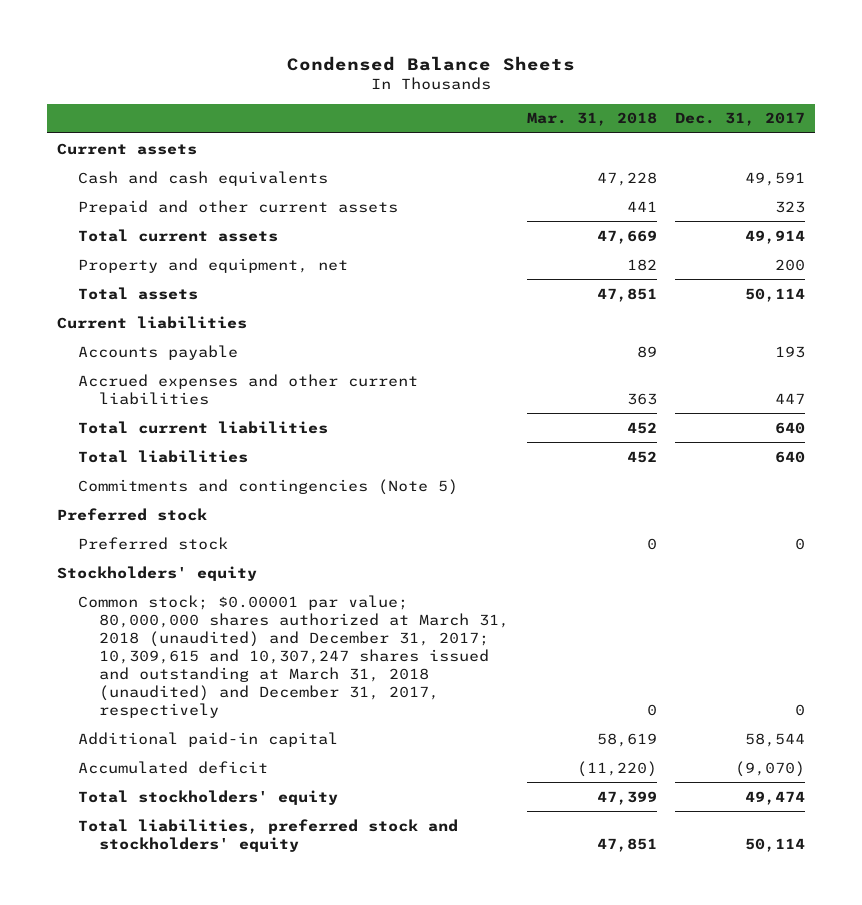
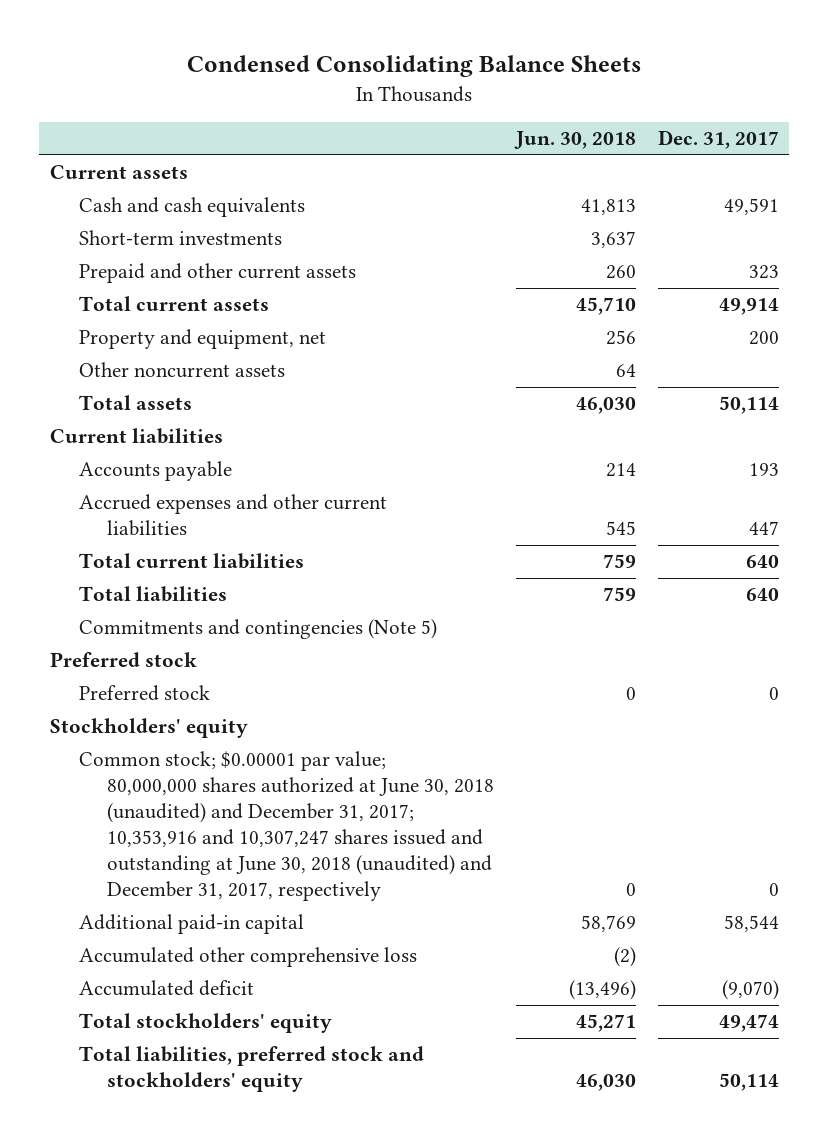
[286,55,575,71] Condensed Balance Sheets -> [187,55,642,78] Condensed Consolidating Balance Sheets
[526,112,657,127] Mar. 31, 2018 -> none
none -> [513,131,636,150] Jun. 30, 2018
none -> [78,230,282,246] Short-term investments
none -> [78,362,285,379] Other noncurrent assets
[77,594,509,719] Common stock; $0.00001 par value; 80,000,000 shares authorized at March 31, 2018 (unaudited) and December 31, 2017; 10,309,615 and 10,307,247 shares issued and outstanding at March 31, 2018 (unaudited) and December 31, 2017, respectively -> [78,751,495,902] Common stock; $0.00001 par value; 80,000,000 shares authorized at June 30, 2018 (unaudited) and December 31, 2017; 10,353,916 and 10,307,247 shares issued and outstanding at June 30, 2018 (unaudited) and December 31, 2017, respectively
none -> [78,947,417,968] Accumulated other comprehensive loss

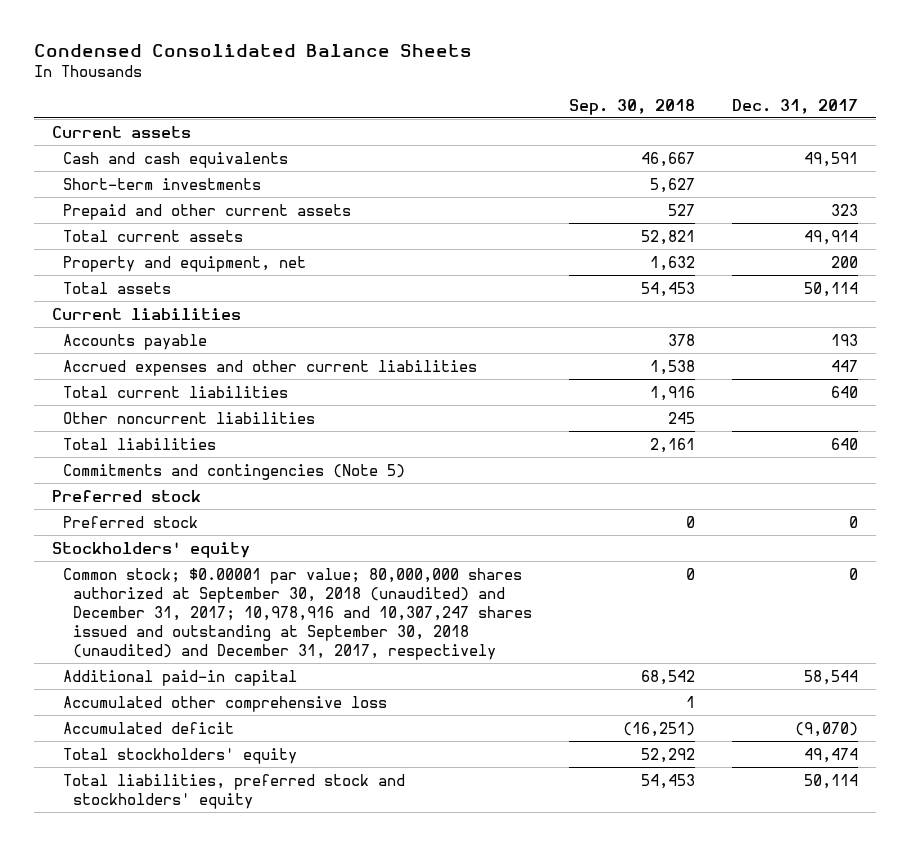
[187,55,642,78] Condensed Consolidating Balance Sheets -> [33,44,472,58] Condensed Consolidated Balance Sheets
[513,131,636,150] Jun. 30, 2018 -> none
none -> [569,98,696,115] Sep. 30, 2018
[78,362,285,379] Other noncurrent assets -> none
none -> [62,411,315,424] Other noncurrent liabilities
[78,751,495,902] Common stock; $0.00001 par value; 80,000,000 shares authorized at June 30, 2018 (unaudited) and December 31, 2017; 10,353,916 and 10,307,247 shares issued and outstanding at June 30, 2018 (unaudited) and December 31, 2017, respectively -> [62,567,533,660] Common stock; $0.00001 par value; 80,000,000 shares authorized at September 30, 2018 (unaudited) and December 31, 2017; 10,978,916 and 10,307,247 shares issued and outstanding at September 30, 2018 (unaudited) and December 31, 2017, respectively

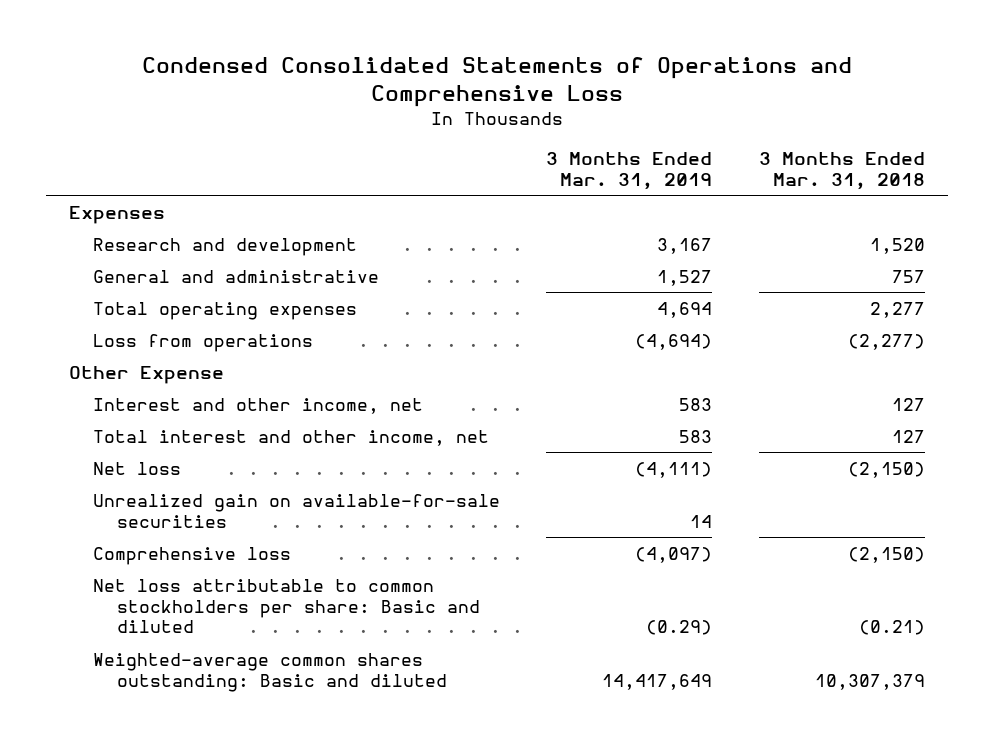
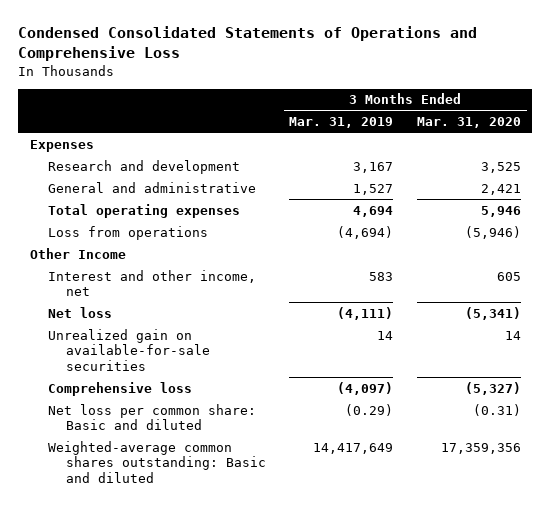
[758,152,925,191] 3 Months Ended Mar. 31, 2018 -> none
none -> [416,117,521,129] Mar. 31, 2020
[68,365,224,384] Other Expense -> [29,247,126,259] Other Income
[92,429,489,446] Total interest and other income, net -> none
[92,578,481,634] Net loss attributable to common stockholders per share: Basic and diluted -> [47,403,256,431] Net loss per common share: Basic and diluted

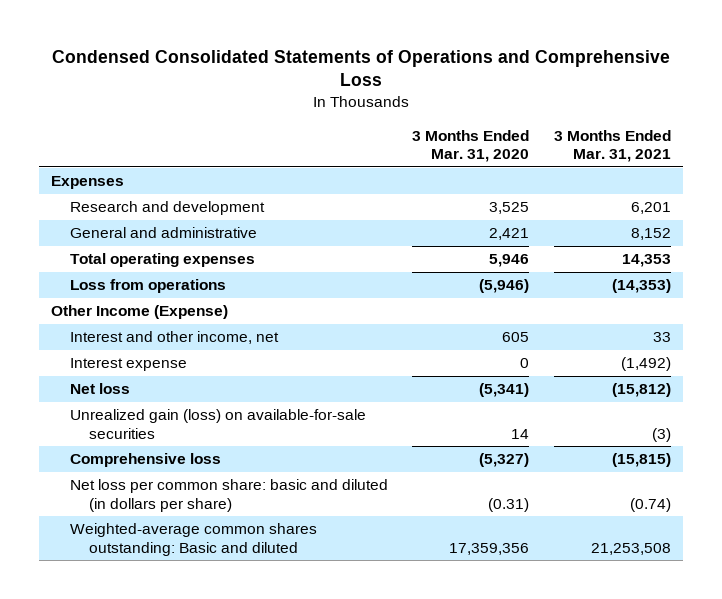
[289,117,394,129] Mar. 31, 2019 -> none
none -> [553,129,671,163] 3 Months Ended Mar. 31, 2021
[29,247,126,259] Other Income -> [51,305,229,320] Other Income (Expense)
none -> [69,358,187,372] Interest expense
[47,328,211,371] Unrealized gain on available-for-sale securities -> [69,409,366,439] Unrealized gain (loss) on available-for-sale securities
[47,403,256,431] Net loss per common share: Basic and diluted -> [69,479,388,512] Net loss per common share: basic and diluted (in dollars per share)

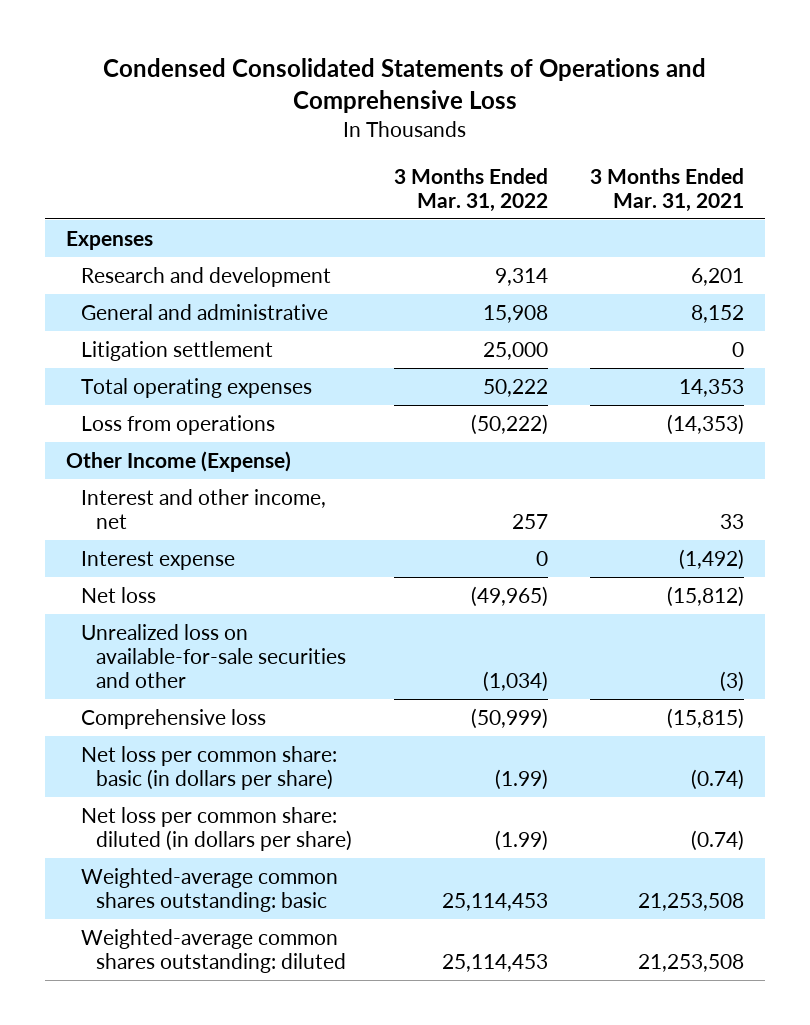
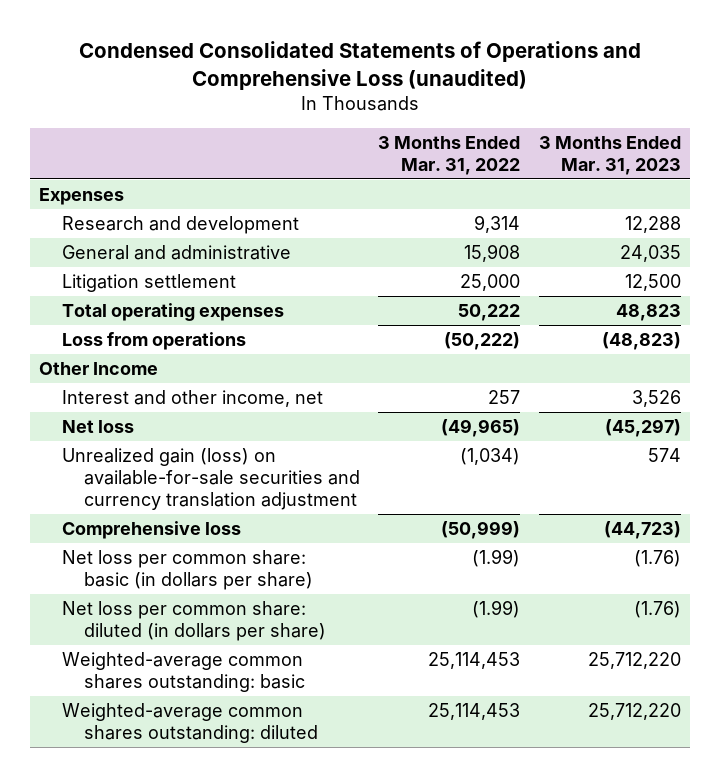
[102,57,706,114] Condensed Consolidated Statements of Operations and Comprehensive Loss -> [78,40,641,90] Condensed Consolidated Statements of Operations and Comprehensive Loss (unaudited)
[590,167,745,212] 3 Months Ended Mar. 31, 2021 -> none
none -> [538,135,681,176] 3 Months Ended Mar. 31, 2023
[65,450,291,472] Other Income (Expense) -> [38,361,158,375] Other Income
[80,550,235,570] Interest expense -> none
[80,623,347,689] Unrealized loss on available-for-sale securities and other -> [61,447,361,511] Unrealized gain (loss) on available-for-sale securities and currency translation adjustment

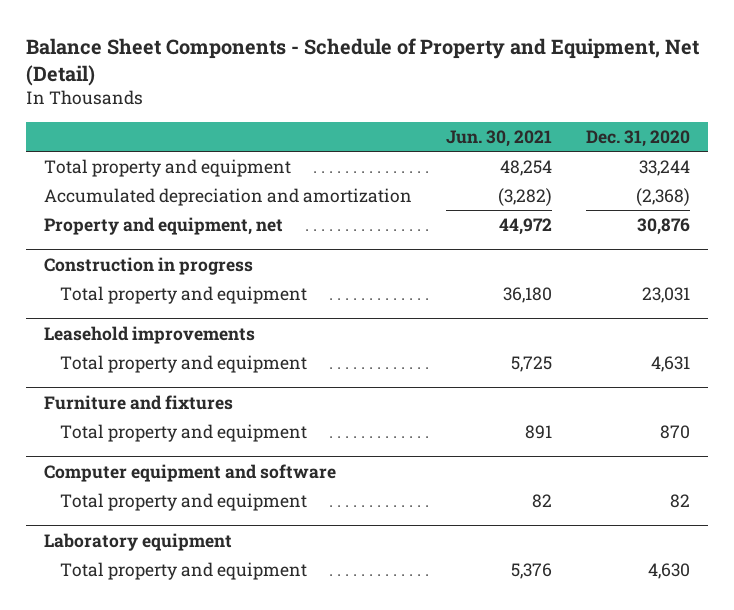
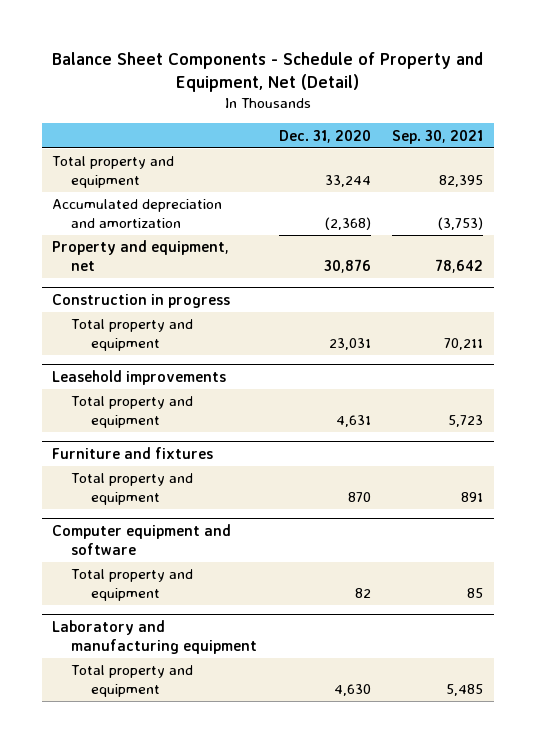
[446,129,553,147] Jun. 30, 2021 -> none
none -> [392,129,484,144] Sep. 30, 2021
[43,532,232,551] Laboratory equipment -> [52,619,258,654] Laboratory and manufacturing equipment

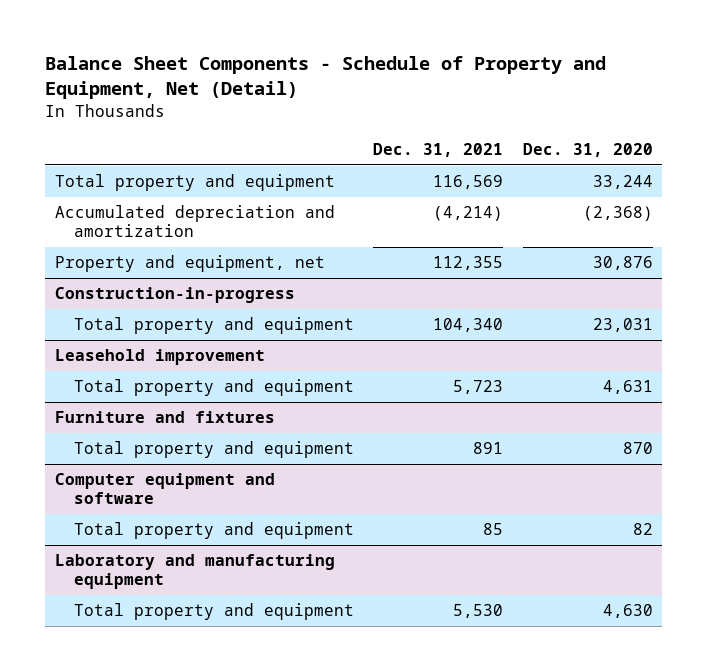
[392,129,484,144] Sep. 30, 2021 -> none
none -> [373,142,504,157] Dec. 31, 2021
[52,293,231,308] Construction in progress -> [55,287,296,304] Construction-in-progress
[52,369,227,385] Leasehold improvements -> [55,349,266,366] Leasehold improvement

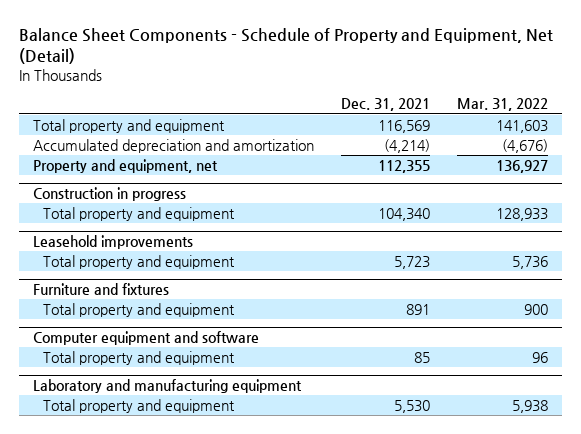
[522,142,653,157] Dec. 31, 2020 -> none
none -> [457,98,549,112] Mar. 31, 2022
[55,287,296,304] Construction-in-progress -> [32,187,186,202] Construction in progress
[55,349,266,366] Leasehold improvement -> [32,235,193,250] Leasehold improvements

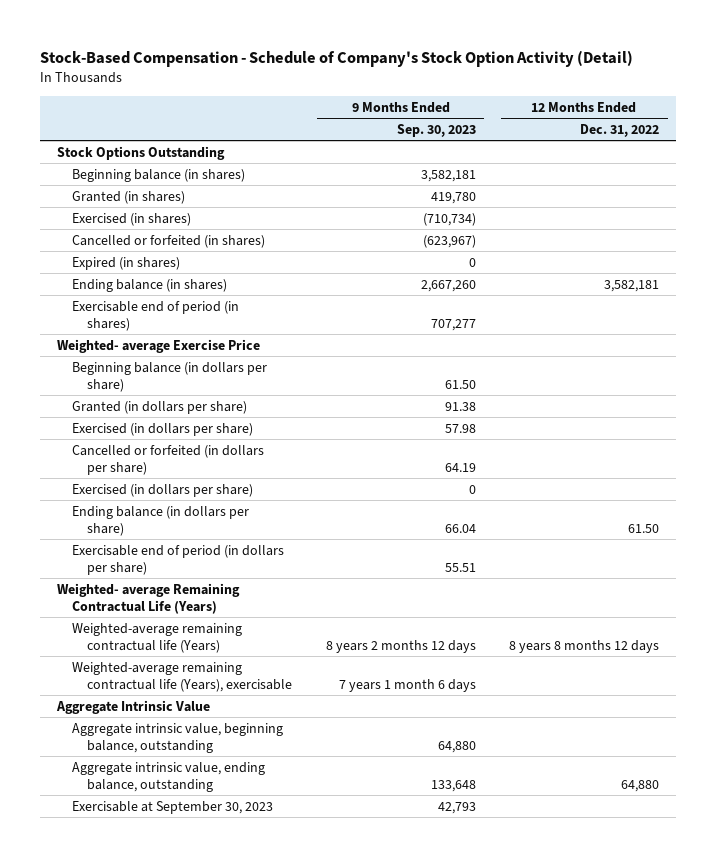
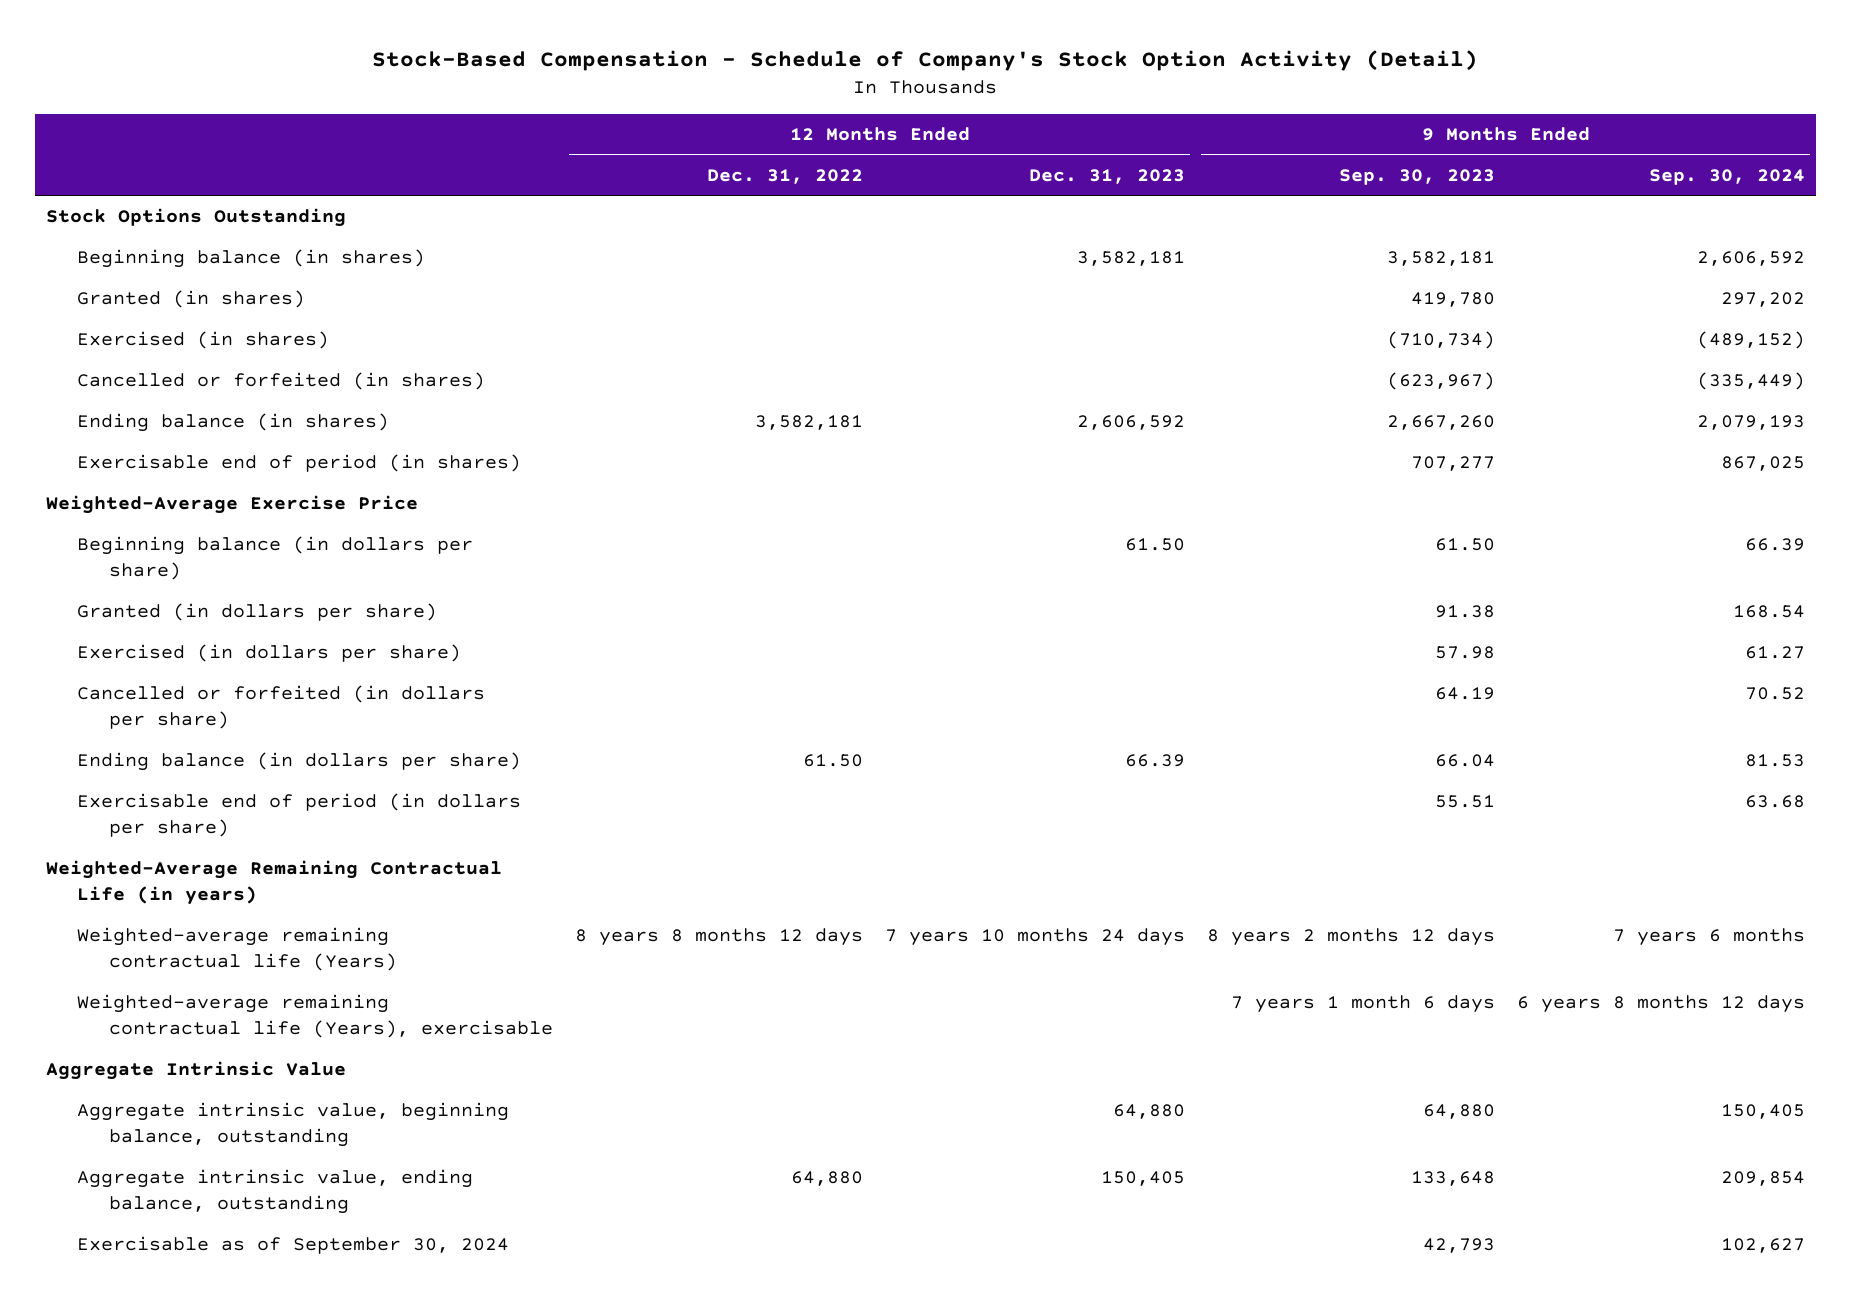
none -> [1028,168,1185,184] Dec. 31, 2023
none -> [1648,168,1805,185] Sep. 30, 2024
[72,256,181,270] Expired (in shares) -> none
[57,338,261,353] Weighted- average Exercise Price -> [45,495,418,515] Weighted-Average Exercise Price
[72,483,254,497] Exercised (in dollars per share) -> none
[57,582,241,614] Weighted- average Remaining Contractual Life (Years) -> [45,860,502,906] Weighted-Average Remaining Contractual Life (in years)
[72,800,274,814] Exercisable at September 30, 2023 -> [77,1236,510,1255] Exercisable as of September 30, 2024

